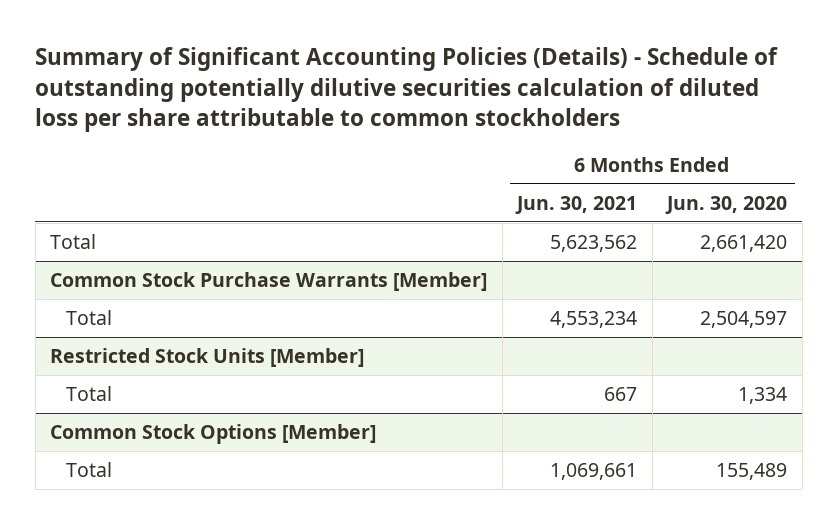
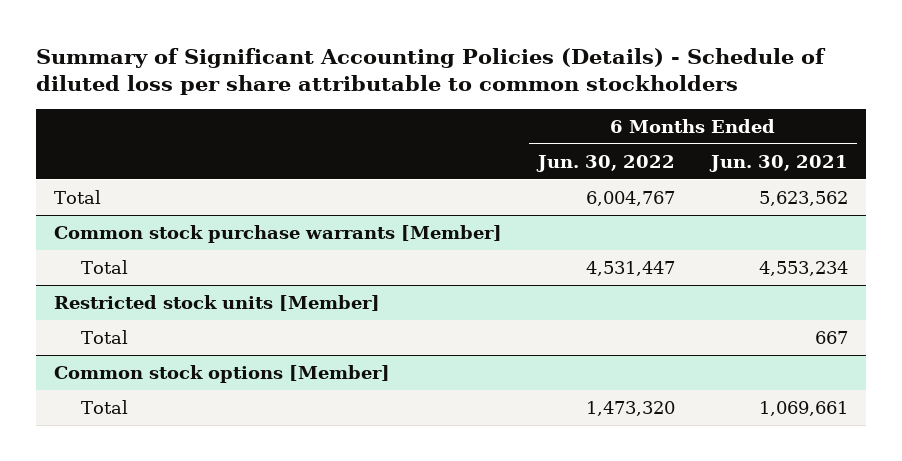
[35,47,779,133] Summary of Significant Accounting Policies (Details) - Schedule of outstanding potentially dilutive securities calculation of diluted loss per share attributable to common stockholders -> [36,47,827,96] Summary of Significant Accounting Policies (Details) - Schedule of diluted loss per share attributable to common stockholders
[665,195,788,214] Jun. 30, 2020 -> none
none -> [535,154,675,172] Jun. 30, 2022
[50,272,488,292] Common Stock Purchase Warrants [Member] -> [54,224,503,243] Common stock purchase warrants [Member]
[50,348,365,368] Restricted Stock Units [Member] -> [54,294,381,311] Restricted stock units [Member]
[50,424,377,445] Common Stock Options [Member] -> [54,364,391,383] Common stock options [Member]

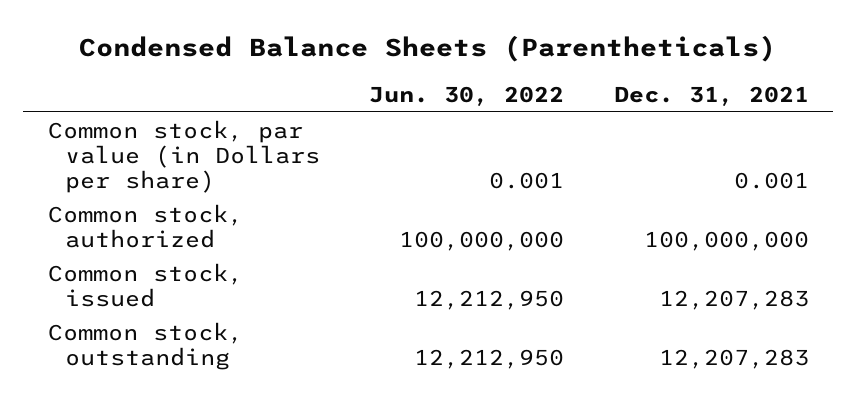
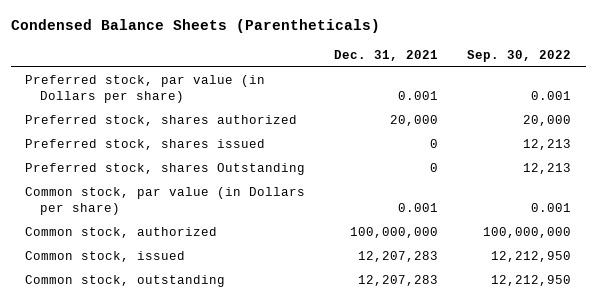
[369,86,565,107] Jun. 30, 2022 -> none
none -> [467,49,572,62] Sep. 30, 2022
none -> [25,75,266,103] Preferred stock, par value (in Dollars per share)
none -> [25,115,298,127] Preferred stock, shares authorized
none -> [25,139,266,151] Preferred stock, shares issued
none -> [25,163,306,176] Preferred stock, shares Outstanding

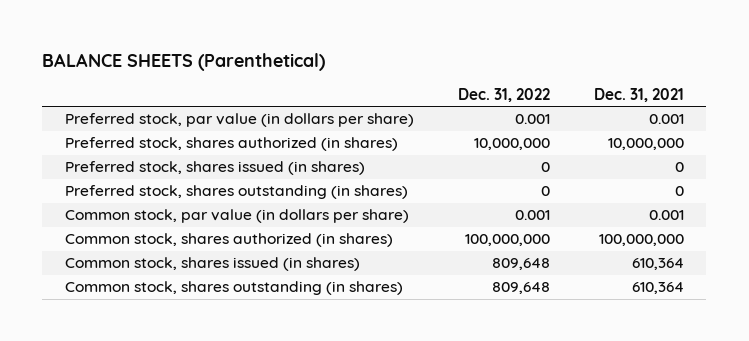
[10,19,380,34] Condensed Balance Sheets (Parentheticals) -> [42,52,326,71] BALANCE SHEETS (Parenthetical)
[467,49,572,62] Sep. 30, 2022 -> none
none -> [457,88,550,103] Dec. 31, 2022
[25,75,266,103] Preferred stock, par value (in Dollars per share) -> [64,113,414,128] Preferred stock, par value (in dollars per share)
[25,115,298,127] Preferred stock, shares authorized -> [64,137,398,152] Preferred stock, shares authorized (in shares)
[390,115,439,127] 20,000 -> [607,138,684,151] 10,000,000
[25,139,266,151] Preferred stock, shares issued -> [64,161,365,176] Preferred stock, shares issued (in shares)
[25,163,306,176] Preferred stock, shares Outstanding -> [64,185,408,200] Preferred stock, shares outstanding (in shares)
[25,187,306,215] Common stock, par value (in Dollars per share) -> [64,209,409,224] Common stock, par value (in dollars per share)
[25,227,218,239] Common stock, authorized -> [64,233,393,248] Common stock, shares authorized (in shares)
[25,251,186,263] Common stock, issued -> [64,257,360,272] Common stock, shares issued (in shares)
[358,251,439,263] 12,207,283 -> [631,258,684,271] 610,364
[25,275,226,288] Common stock, outstanding -> [64,281,403,296] Common stock, shares outstanding (in shares)
[358,275,439,287] 12,207,283 -> [631,282,684,295] 610,364

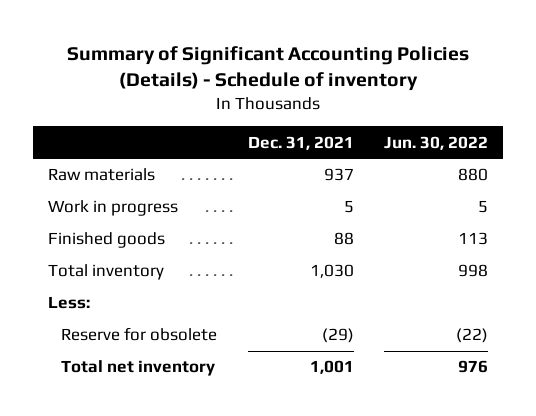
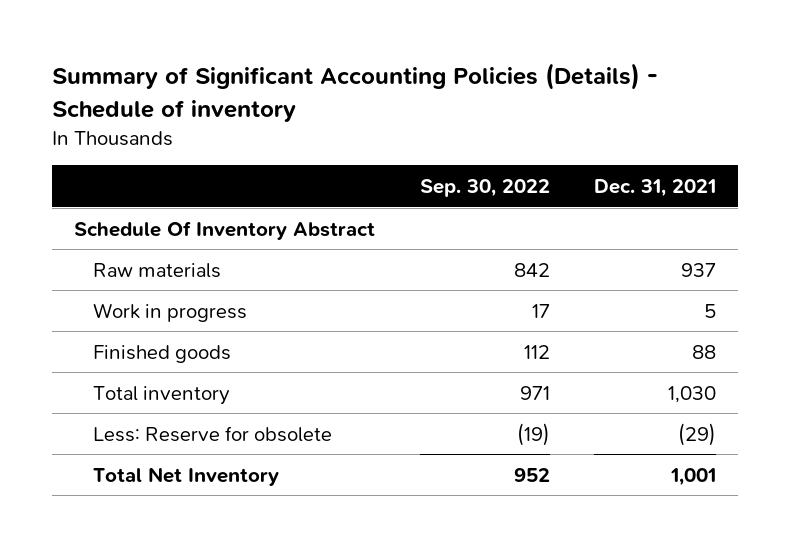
[383,135,488,150] Jun. 30, 2022 -> none
none -> [419,179,550,198] Sep. 30, 2022
none -> [74,220,376,240] Schedule Of Inventory Abstract
[48,296,91,310] Less: -> none
[61,327,218,342] Reserve for obsolete -> [93,425,333,442] Less: Reserve for obsolete
[61,360,216,377] Total net inventory -> [93,466,280,486] Total Net Inventory

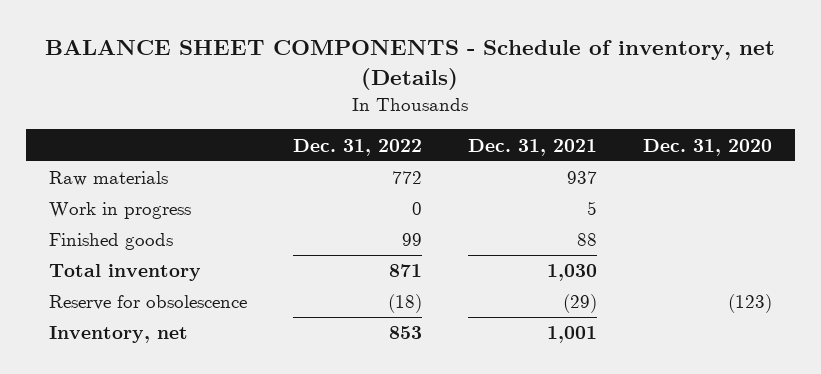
[52,63,659,122] Summary of Significant Accounting Policies (Details) - Schedule of inventory -> [45,40,776,90] BALANCE SHEET COMPONENTS - Schedule of inventory, net (Details)
[419,179,550,198] Sep. 30, 2022 -> none
none -> [292,138,422,156] Dec. 31, 2022
none -> [642,138,772,156] Dec. 31, 2020
[74,220,376,240] Schedule Of Inventory Abstract -> none
[93,425,333,442] Less: Reserve for obsolete -> none
none -> [48,295,247,311] Reserve for obsolescence
[93,466,280,486] Total Net Inventory -> [48,326,188,344] Inventory, net

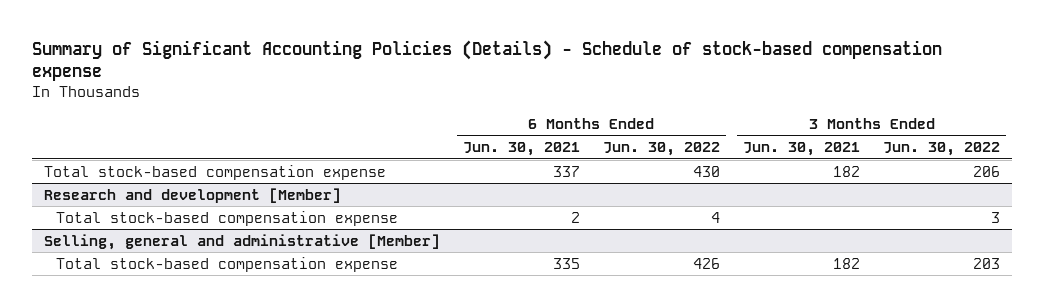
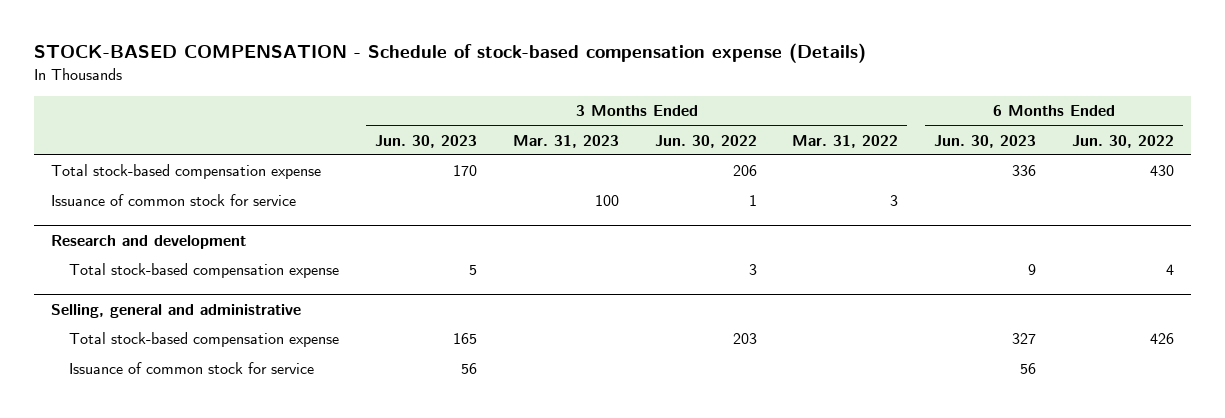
[32,39,943,82] Summary of Significant Accounting Policies (Details) - Schedule of stock-based compensation expense -> [33,43,866,64] STOCK-BASED COMPENSATION - Schedule of stock-based compensation expense (Details)
[462,141,580,156] Jun. 30, 2021 -> none
[742,141,860,156] Jun. 30, 2021 -> none
none -> [375,134,478,148] Jun. 30, 2023
none -> [512,134,619,148] Mar. 31, 2023
none -> [792,134,899,148] Mar. 31, 2022
none -> [933,134,1036,148] Jun. 30, 2023
none -> [51,194,297,207] Issuance of common stock for service
[43,187,341,203] Research and development [Member] -> [51,235,247,250] Research and development
[43,233,440,250] Selling, general and administrative [Member] -> [51,304,302,319] Selling, general and administrative
none -> [69,362,315,375] Issuance of common stock for service

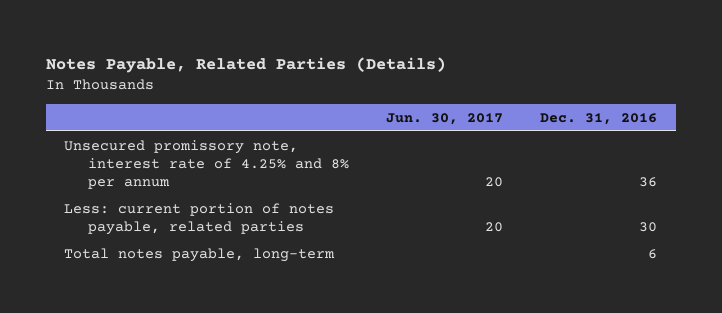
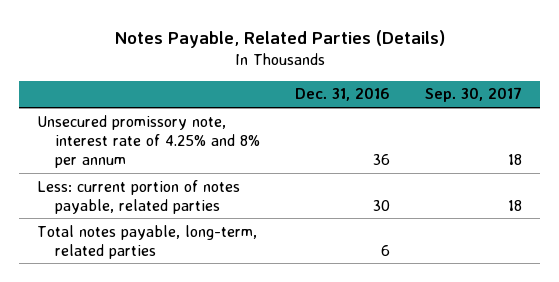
[386,112,504,125] Jun. 30, 2017 -> none
none -> [425,87,523,103] Sep. 30, 2017
[64,247,336,262] Total notes payable, long-term -> [37,224,258,259] Total notes payable, long-term, related parties

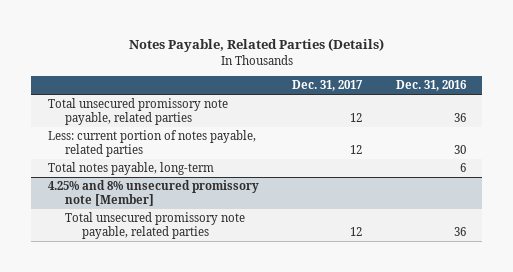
[425,87,523,103] Sep. 30, 2017 -> none
none -> [292,80,364,92] Dec. 31, 2017
[37,114,261,168] Unsecured promissory note, interest rate of 4.25% and 8% per annum -> [47,98,228,125] Total unsecured promissory note payable, related parties
[37,224,258,259] Total notes payable, long-term, related parties -> [47,162,214,176] Total notes payable, long-term
none -> [47,180,259,206] 4.25% and 8% unsecured promissory note [Member]
none -> [65,212,246,239] Total unsecured promissory note payable, related parties

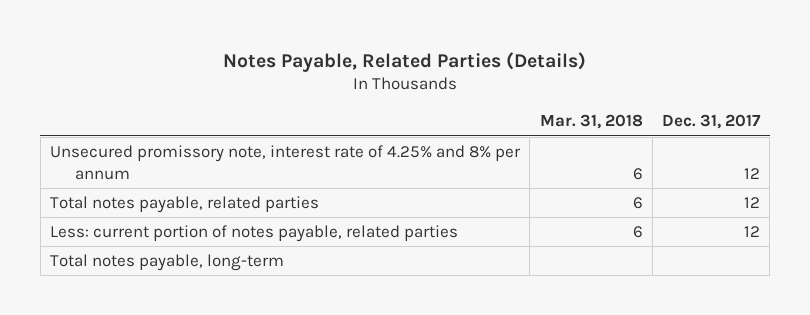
[395,80,467,92] Dec. 31, 2016 -> none
none -> [539,114,643,130] Mar. 31, 2018
[47,98,228,125] Total unsecured promissory note payable, related parties -> [50,145,522,180] Unsecured promissory note, interest rate of 4.25% and 8% per annum
none -> [50,196,320,214] Total notes payable, related parties
[47,180,259,206] 4.25% and 8% unsecured promissory note [Member] -> none
[65,212,246,239] Total unsecured promissory note payable, related parties -> none

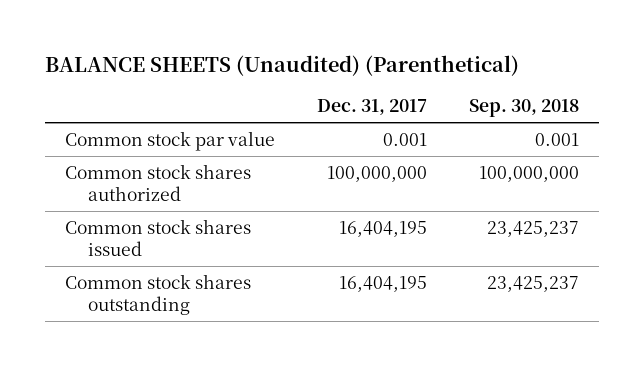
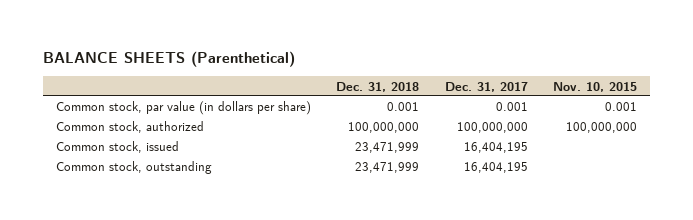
[44,54,519,76] BALANCE SHEETS (Unaudited) (Parenthetical) -> [42,51,295,68] BALANCE SHEETS (Parenthetical)
[468,99,579,118] Sep. 30, 2018 -> none
none -> [336,81,420,92] Dec. 31, 2018
none -> [553,81,638,92] Nov. 10, 2015
[65,130,276,151] Common stock par value -> [55,101,311,116] Common stock, par value (in dollars per share)
[65,163,252,201] Common stock shares authorized -> [55,121,204,134] Common stock, authorized
[65,218,252,256] Common stock shares issued -> [55,141,179,154] Common stock, issued
[65,273,252,315] Common stock shares outstanding -> [55,161,212,175] Common stock, outstanding

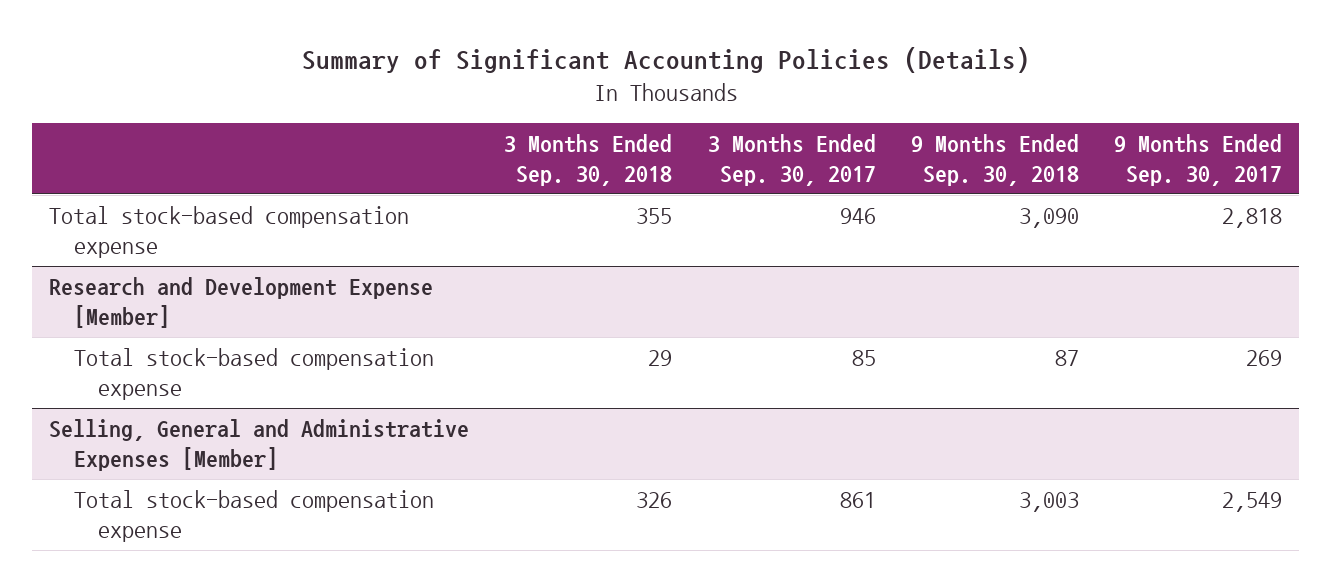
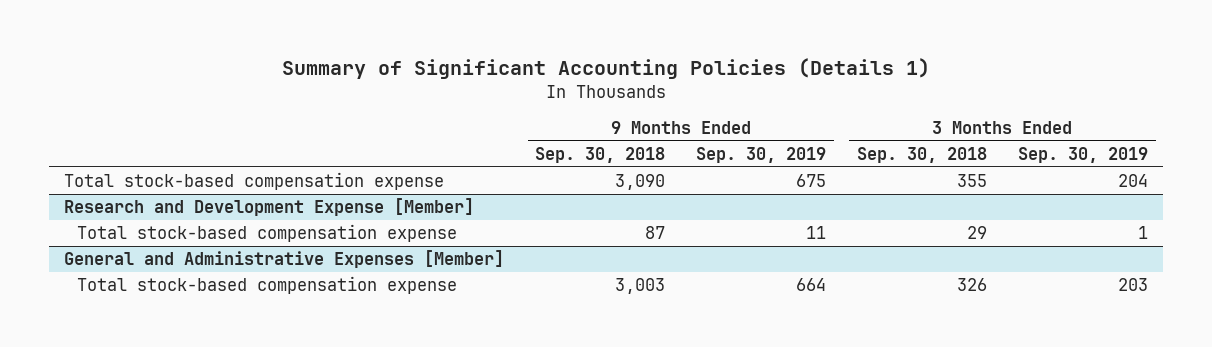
[301,47,1030,74] Summary of Significant Accounting Policies (Details) -> [282,58,931,80] Summary of Significant Accounting Policies (Details 1)
[707,133,876,186] 3 Months Ended Sep. 30, 2017 -> none
[1113,133,1282,186] 9 Months Ended Sep. 30, 2017 -> none
none -> [696,147,827,164] Sep. 30, 2019
none -> [1017,147,1148,164] Sep. 30, 2019
[49,418,470,471] Selling, General and Administrative Expenses [Member] -> [64,250,505,269] General and Administrative Expenses [Member]

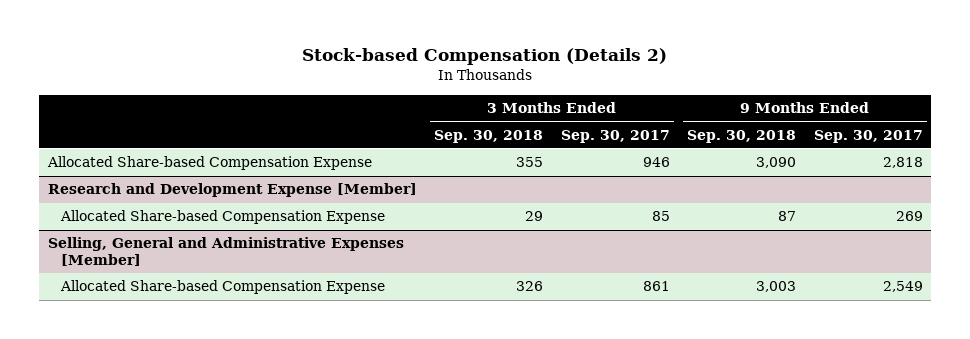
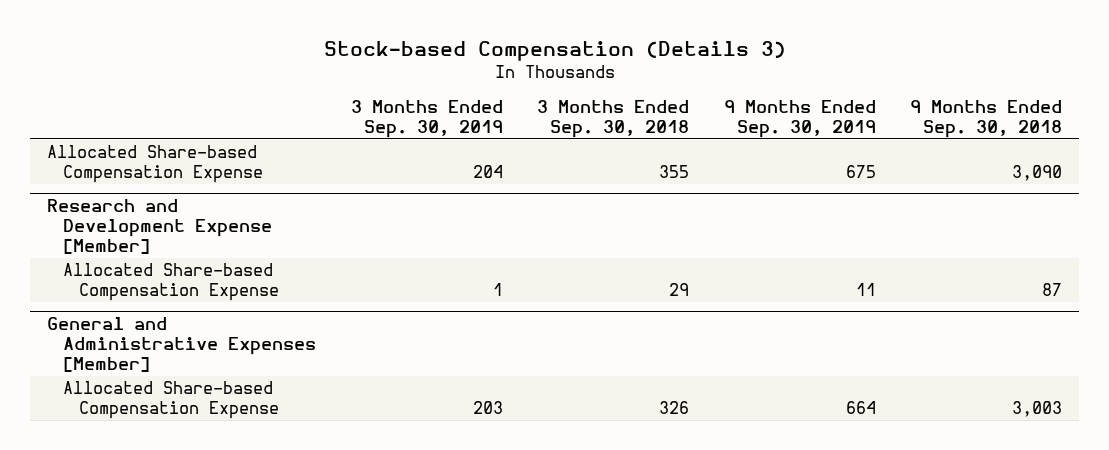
[302,48,668,66] Stock-based Compensation (Details 2) -> [323,40,786,61] Stock-based Compensation (Details 3)
[560,129,670,143] Sep. 30, 2017 -> none
[813,129,923,143] Sep. 30, 2017 -> none
none -> [350,100,503,138] 3 Months Ended Sep. 30, 2019
none -> [723,100,876,138] 9 Months Ended Sep. 30, 2019
[47,237,404,267] Selling, General and Administrative Expenses [Member] -> [46,317,317,373] General and Administrative Expenses [Member]

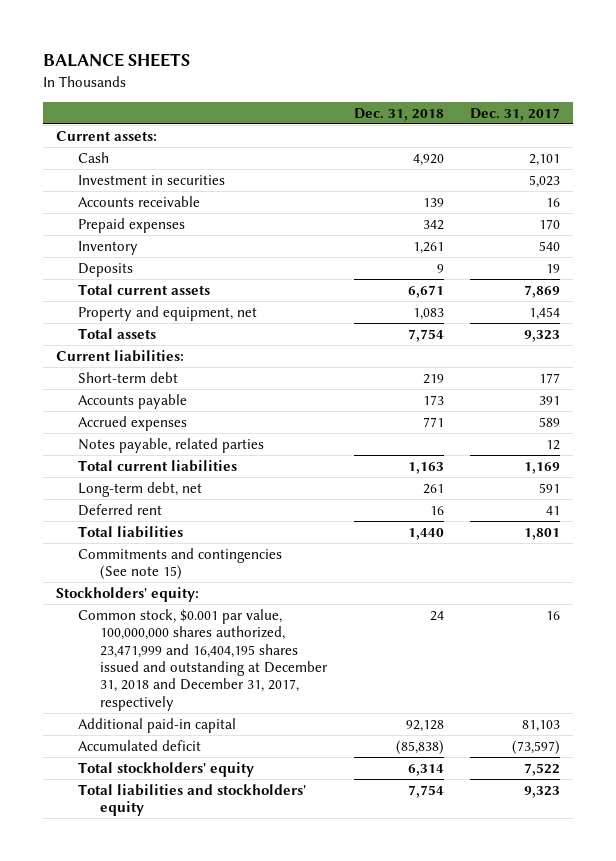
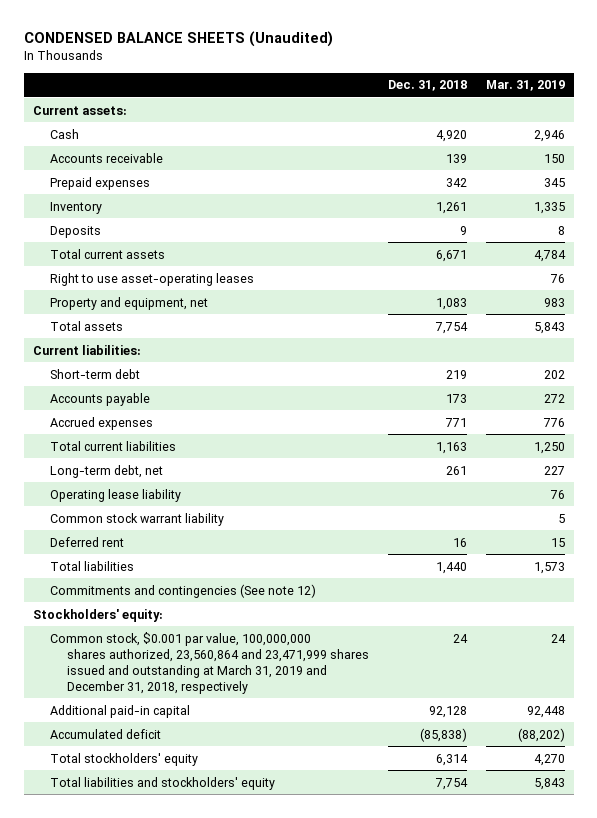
[42,53,190,68] BALANCE SHEETS -> [23,31,333,48] CONDENSED BALANCE SHEETS (Unaudited)
[470,107,561,121] Dec. 31, 2017 -> none
none -> [485,80,565,92] Mar. 31, 2019
[78,174,226,185] Investment in securities -> none
none -> [50,272,255,286] Right to use asset-operating leases
[78,437,265,453] Notes payable, related parties -> none
none -> [50,488,182,502] Operating lease liability
none -> [50,512,225,526] Common stock warrant liability
[78,547,283,581] Commitments and contingencies (See note 15) -> [50,583,317,598] Commitments and contingencies (See note 12)
[78,608,329,711] Common stock, $0.001 par value, 100,000,000 shares authorized, 23,471,999 and 16,404,195 shares issued and outstanding at December 31, 2018 and December 31, 2017, respectively -> [50,631,370,694] Common stock, $0.001 par value, 100,000,000 shares authorized, 23,560,864 and 23,471,999 shares issued and outstanding at March 31, 2019 and December 31, 2018, respectively

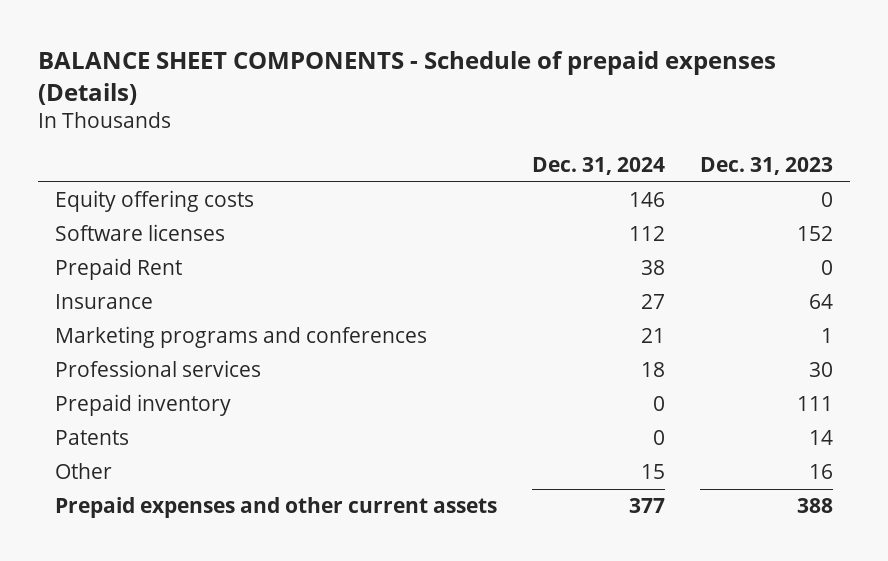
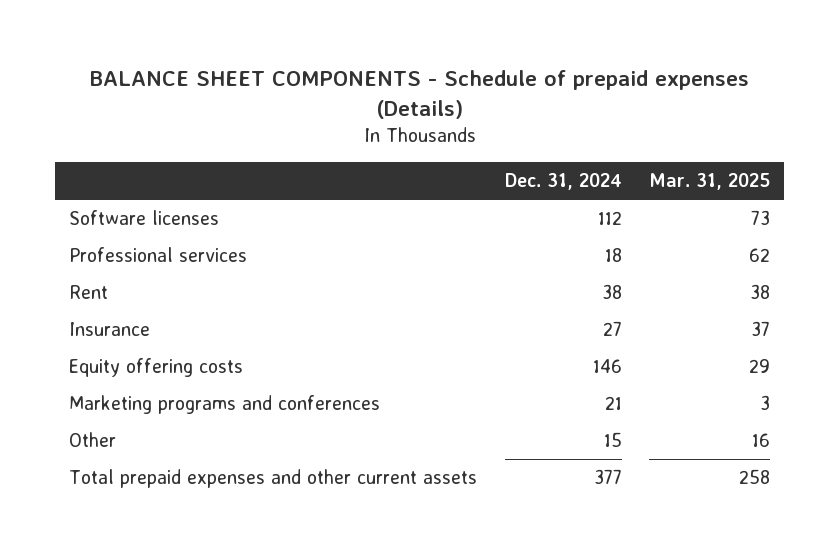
[700,157,834,176] Dec. 31, 2023 -> none
none -> [649,173,771,191] Mar. 31, 2025
[55,359,262,377] Professional services -> [69,247,248,263] Professional services
[55,257,183,280] Prepaid Rent -> [69,285,109,300] Rent
[55,189,255,212] Equity offering costs -> [69,358,244,378] Equity offering costs
[55,393,232,416] Prepaid inventory -> none
[55,429,130,445] Patents -> none
[55,496,498,518] Prepaid expenses and other current assets -> [69,469,478,489] Total prepaid expenses and other current assets

